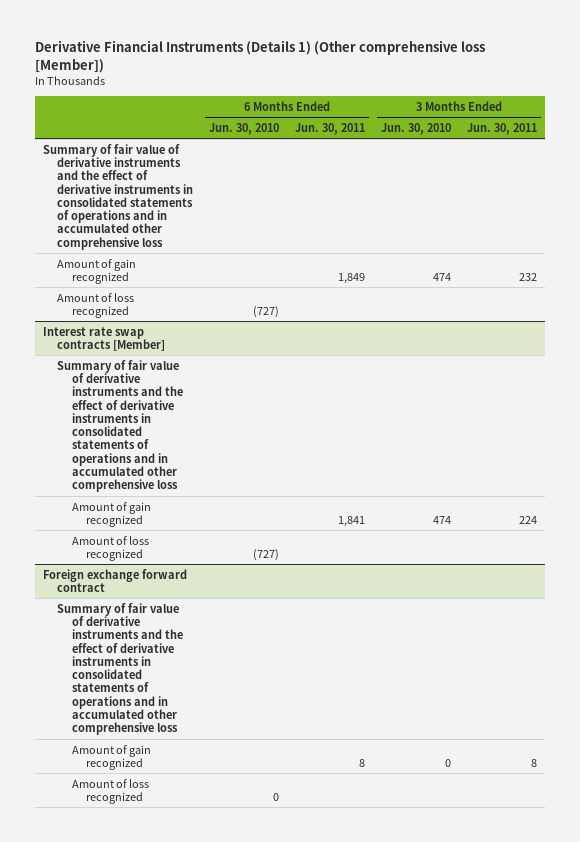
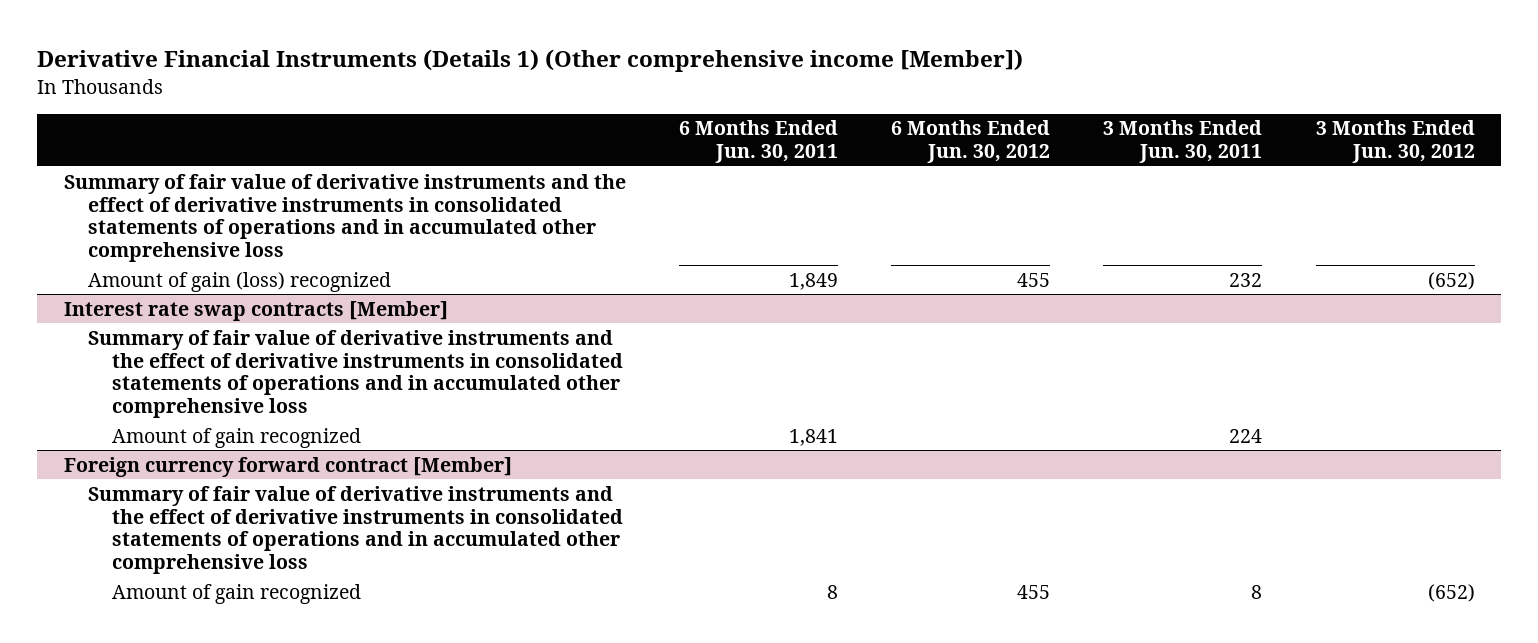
[35,40,486,73] Derivative Financial Instruments (Details 1) (Other comprehensive loss [Member]) -> [36,49,1023,73] Derivative Financial Instruments (Details 1) (Other comprehensive income [Member])
[209,122,280,135] Jun. 30, 2010 -> none
[381,122,452,135] Jun. 30, 2010 -> none
none -> [891,120,1051,164] 6 Months Ended Jun. 30, 2012
none -> [1315,120,1475,164] 3 Months Ended Jun. 30, 2012
[57,292,135,318] Amount of loss recognized -> none
[57,258,137,284] Amount of gain recognized -> [87,271,391,292] Amount of gain (loss) recognized
[71,535,149,561] Amount of loss recognized -> none
[43,568,188,592] Foreign exchange forward contract -> [63,456,512,477] Foreign currency forward contract [Member]
[71,778,149,804] Amount of loss recognized -> none

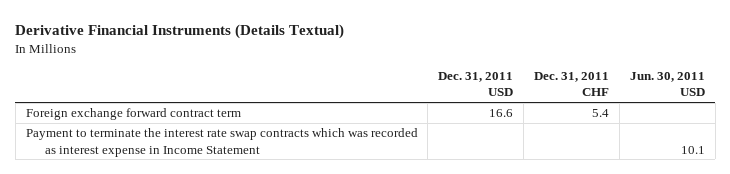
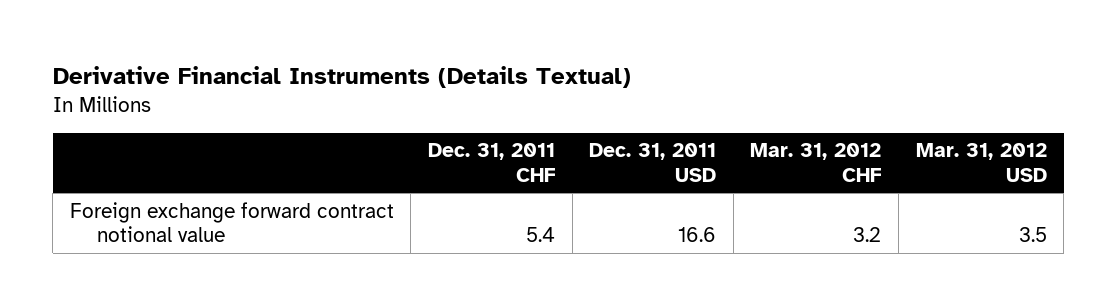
[629,71,705,97] Jun. 30, 2011 USD -> none
none -> [750,143,882,182] Mar. 31, 2012 CHF
none -> [915,143,1047,182] Mar. 31, 2012 USD
[25,128,418,157] Payment to terminate the interest rate swap contracts which was recorded as interest expense in Income Statement -> none
[25,108,241,121] Foreign exchange forward contract term -> [69,201,394,242] Foreign exchange forward contract notional value

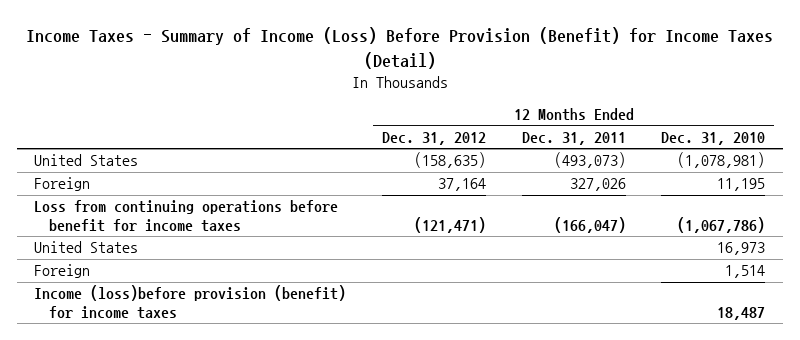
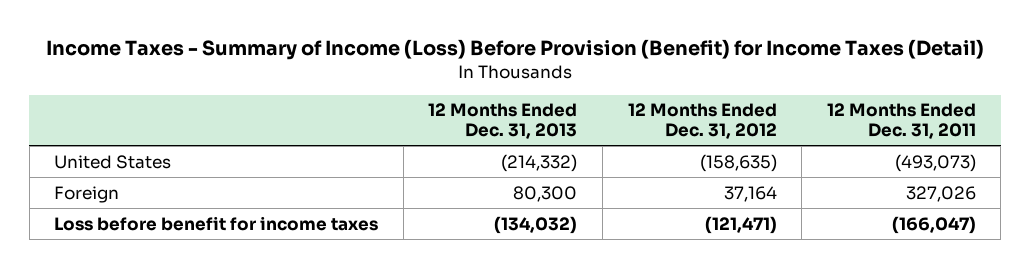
[661,131,766,145] Dec. 31, 2010 -> none
none -> [428,103,578,140] 12 Months Ended Dec. 31, 2013
[34,241,139,254] United States -> none
[34,264,91,279] Foreign -> none
[34,285,347,319] Income (loss)before provision (benefit) for income taxes -> none
[34,200,339,232] Loss from continuing operations before benefit for income taxes -> [54,215,379,231] Loss before benefit for income taxes

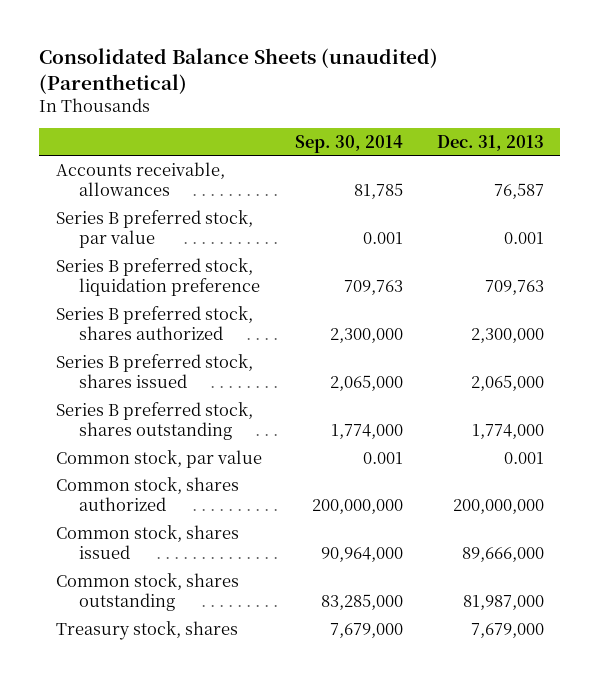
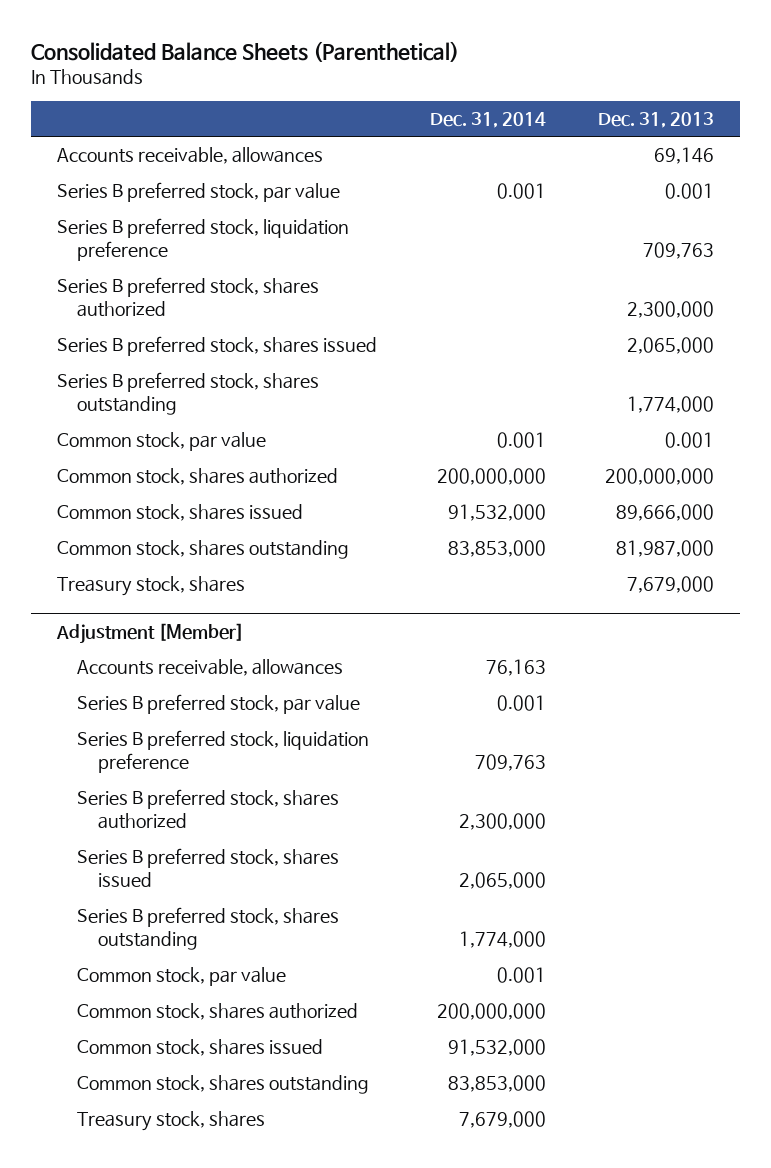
[39,48,439,94] Consolidated Balance Sheets (unaudited) (Parenthetical) -> [31,40,460,62] Consolidated Balance Sheets (Parenthetical)
[295,134,404,153] Sep. 30, 2014 -> none
none -> [429,111,546,128] Dec. 31, 2014
[493,183,544,200] 76,587 -> [653,147,714,165] 69,146
none -> [56,622,245,644] Adjustment [Member]
none -> [77,659,344,677] Accounts receivable, allowances
none -> [77,694,361,715] Series B preferred stock, par value
none -> [77,730,370,774] Series B preferred stock, liquidation preference
none -> [77,789,340,830] Series B preferred stock, shares authorized
none -> [77,848,340,888] Series B preferred stock, shares issued
none -> [77,907,340,951] Series B preferred stock, shares outstanding
none -> [77,967,287,987] Common stock, par value
none -> [77,1003,359,1021] Common stock, shares authorized
none -> [77,1039,324,1057] Common stock, shares issued
none -> [77,1075,370,1095] Common stock, shares outstanding
none -> [77,1111,266,1132] Treasury stock, shares

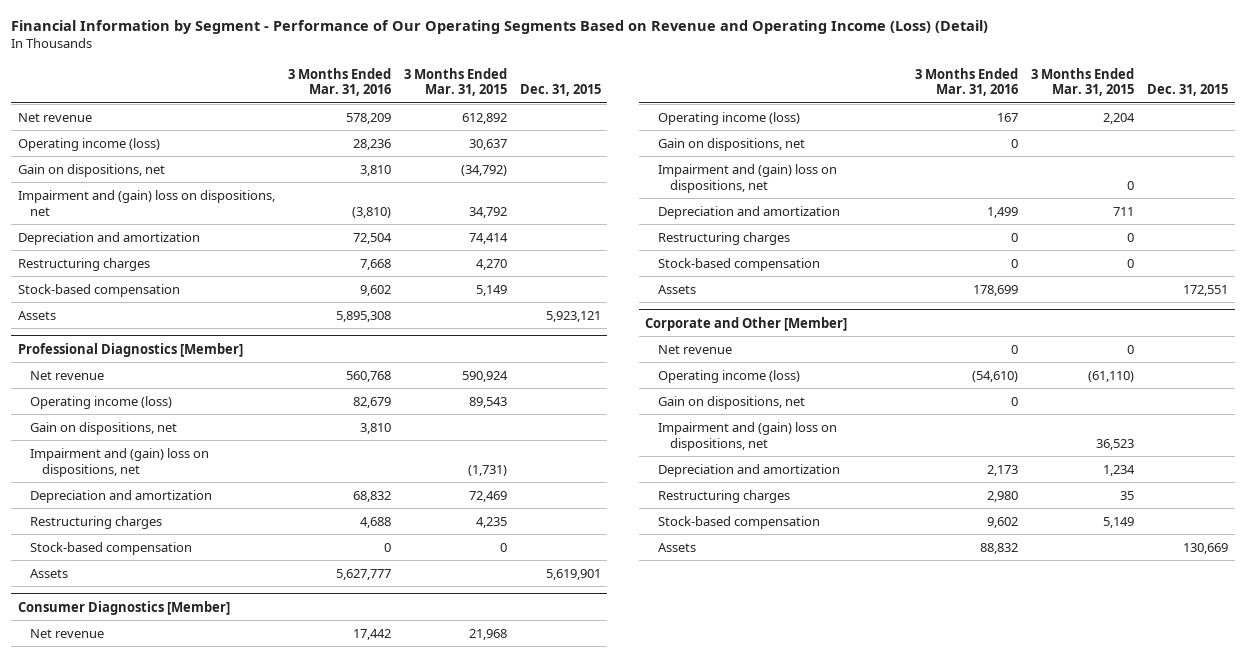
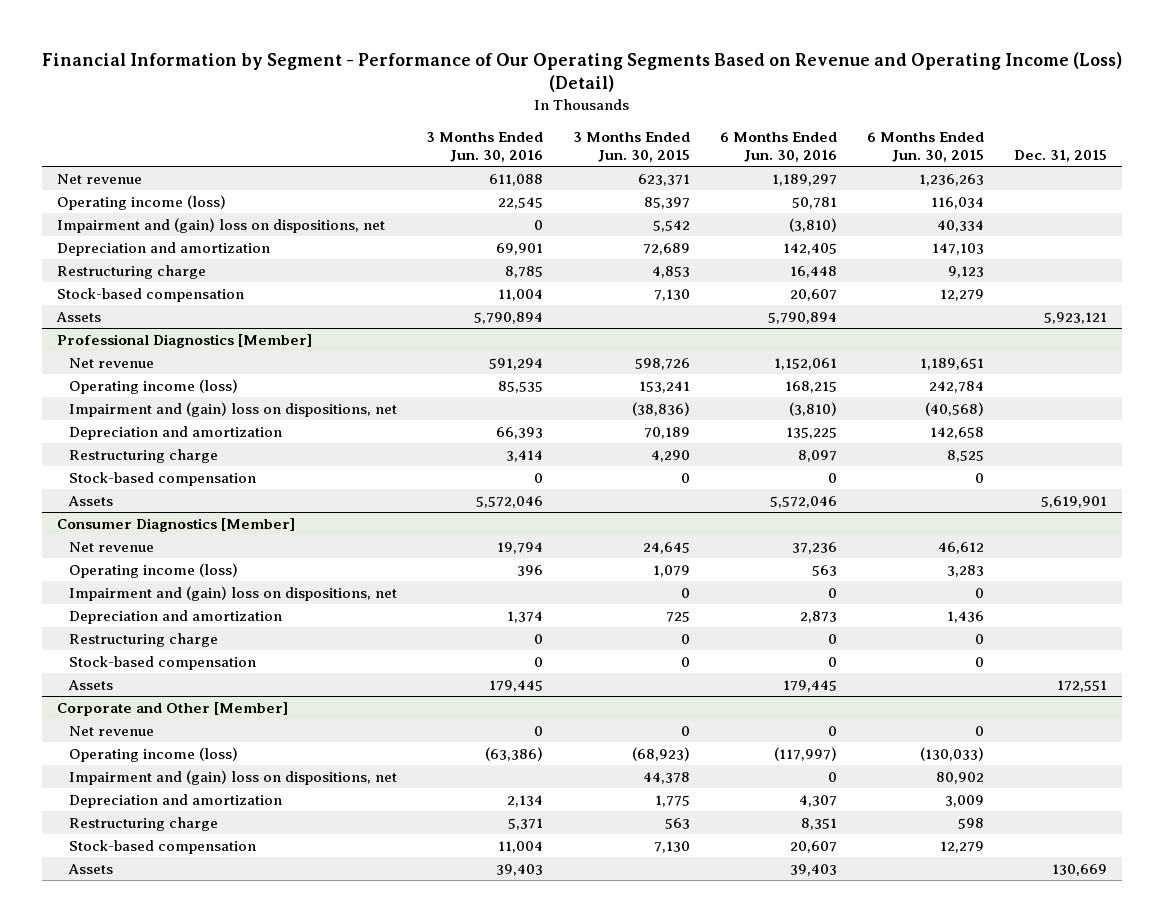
[287,67,391,97] 3 Months Ended Mar. 31, 2016 -> none
[403,67,507,97] 3 Months Ended Mar. 31, 2015 -> none
none -> [426,131,544,162] 3 Months Ended Jun. 30, 2016
none -> [573,131,691,162] 3 Months Ended Jun. 30, 2015
none -> [720,131,838,162] 6 Months Ended Jun. 30, 2016
none -> [867,131,985,162] 6 Months Ended Jun. 30, 2015
[17,163,165,177] Gain on dispositions, net -> none
[17,257,150,271] Restructuring charges -> [56,264,206,279] Restructuring charge
[29,421,177,435] Gain on dispositions, net -> none
[29,515,162,529] Restructuring charges -> [68,448,218,463] Restructuring charge
[657,137,805,151] Gain on dispositions, net -> none
[657,231,790,245] Restructuring charges -> [68,632,218,647] Restructuring charge
[657,395,805,409] Gain on dispositions, net -> none
[657,489,790,503] Restructuring charges -> [68,816,218,831] Restructuring charge

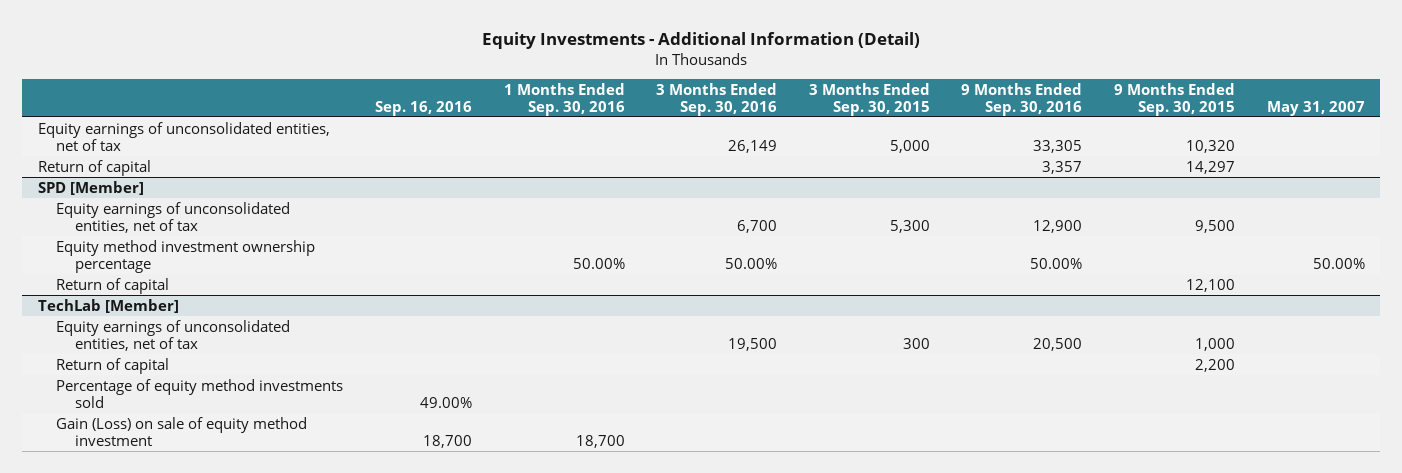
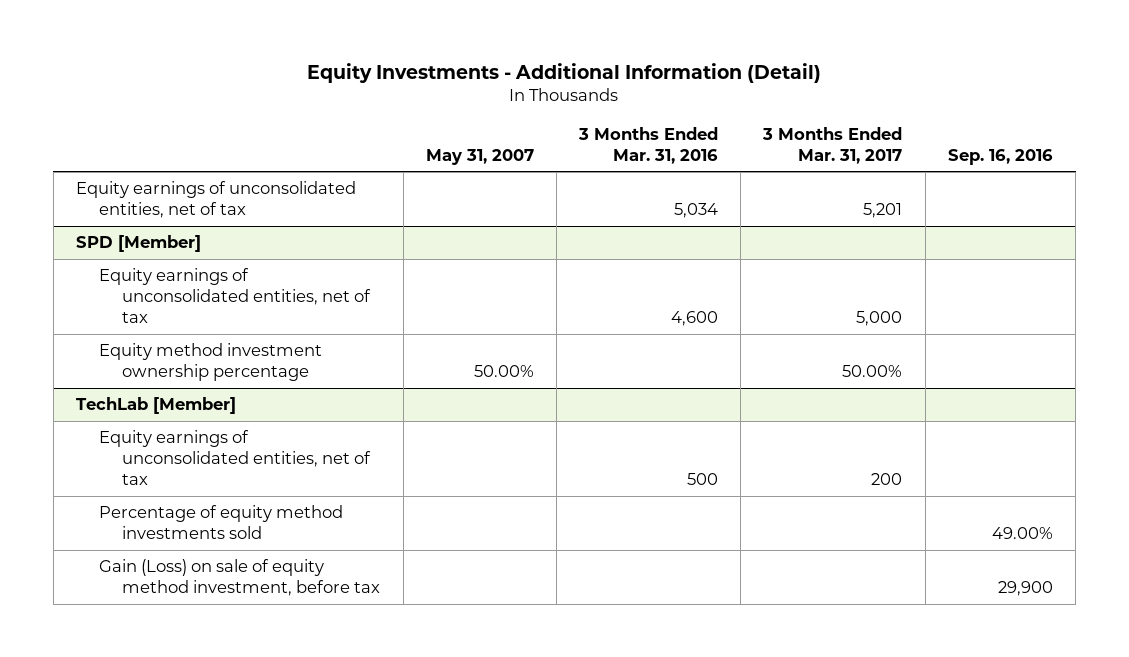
[503,82,625,116] 1 Months Ended Sep. 30, 2016 -> none
[656,82,778,116] 3 Months Ended Sep. 30, 2016 -> none
[808,82,930,116] 3 Months Ended Sep. 30, 2015 -> none
[961,82,1083,116] 9 Months Ended Sep. 30, 2016 -> none
[1113,82,1235,116] 9 Months Ended Sep. 30, 2015 -> none
none -> [578,126,719,164] 3 Months Ended Mar. 31, 2016
none -> [762,126,903,164] 3 Months Ended Mar. 31, 2017
[37,159,151,176] Return of capital -> none
[56,277,170,294] Return of capital -> none
[56,357,170,374] Return of capital -> none
[56,416,308,446] Gain (Loss) on sale of equity method investment -> [99,559,381,597] Gain (Loss) on sale of equity method investment, before tax
[423,434,473,448] 18,700 -> [997,581,1053,597] 29,900

